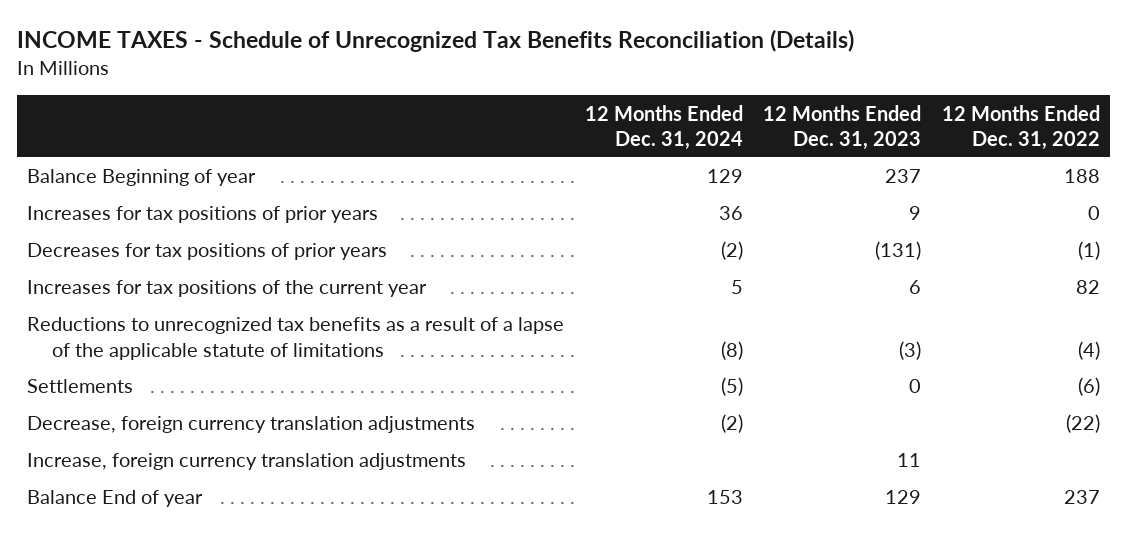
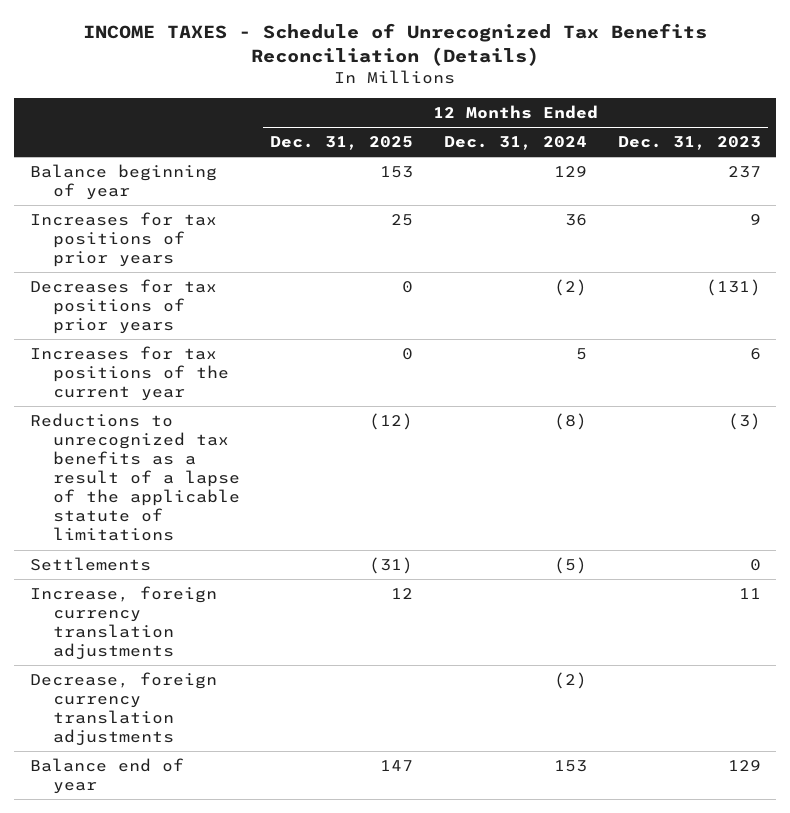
[941,104,1100,150] 12 Months Ended Dec. 31, 2022 -> none
none -> [270,136,414,151] Dec. 31, 2025
[27,169,257,187] Balance Beginning of year -> [29,163,217,201] Balance beginning of year
[27,416,476,434] Decrease, foreign currency translation adjustments -> [29,671,217,747] Decrease, foreign currency translation adjustments
[27,490,204,508] Balance End of year -> [29,757,184,795] Balance end of year

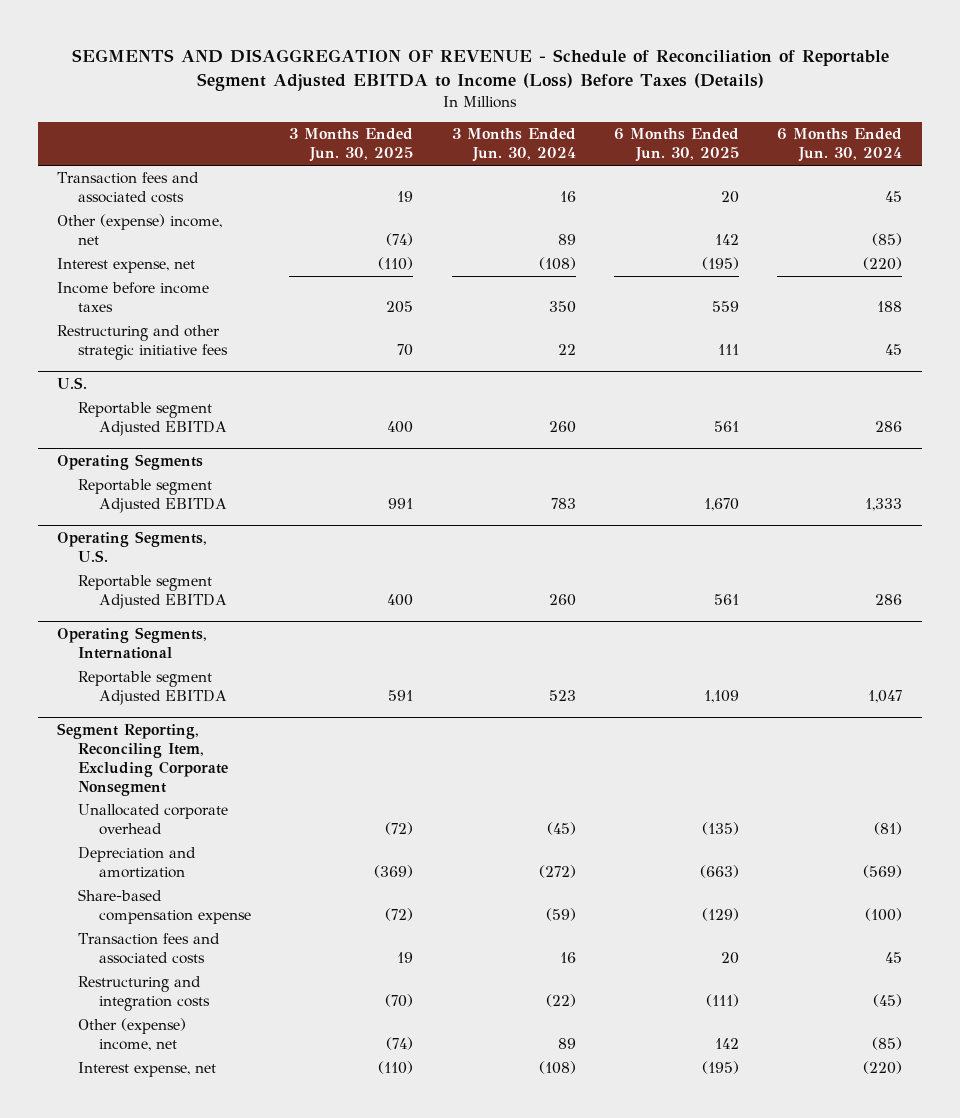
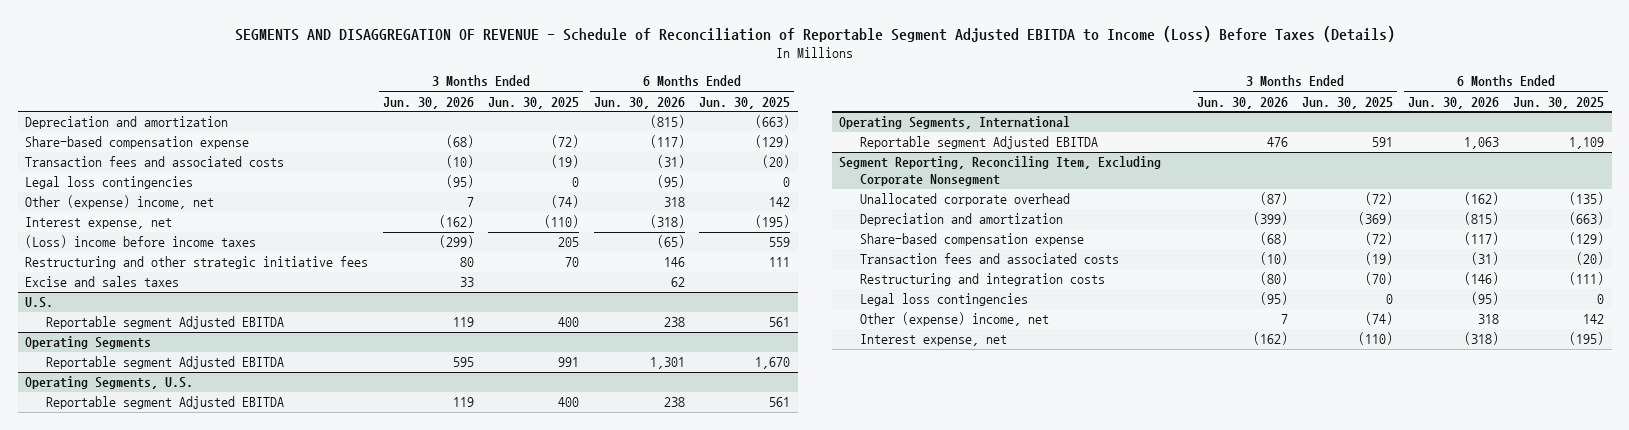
[451,128,576,163] 3 Months Ended Jun. 30, 2024 -> none
[777,128,903,163] 6 Months Ended Jun. 30, 2024 -> none
none -> [382,96,474,109] Jun. 30, 2026
none -> [593,96,685,109] Jun. 30, 2026
none -> [25,116,229,130] Depreciation and amortization
none -> [25,136,250,150] Share-based compensation expense
[397,191,414,203] 19 -> [551,155,580,169] (19)
[721,191,740,204] 20 -> [762,155,791,169] (20)
none -> [25,176,194,190] Legal loss contingencies
[57,282,210,313] Income before income taxes -> [25,235,257,249] (Loss) income before income taxes
none -> [25,276,180,288] Excise and sales taxes
[397,952,414,964] 19 -> [1365,252,1394,266] (19)
[721,952,740,965] 20 -> [1576,252,1605,266] (20)
none -> [859,293,1028,307] Legal loss contingencies

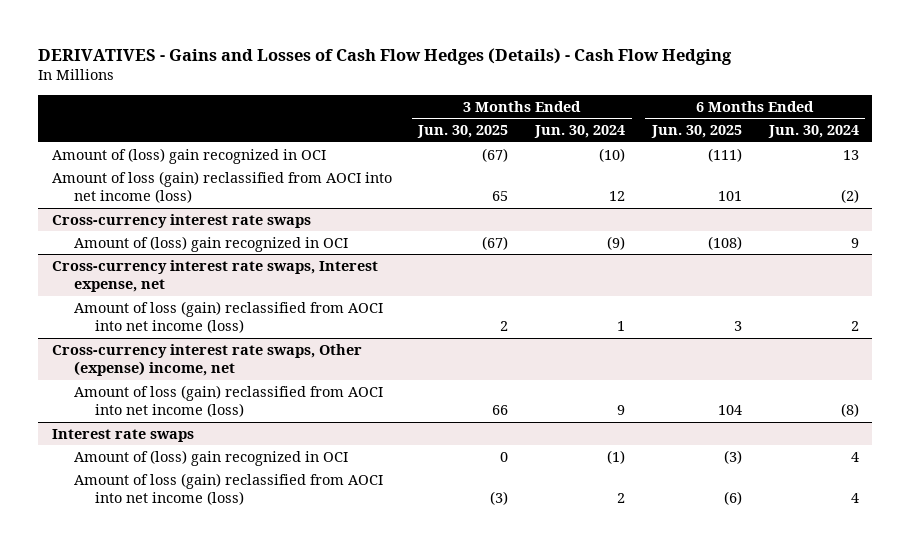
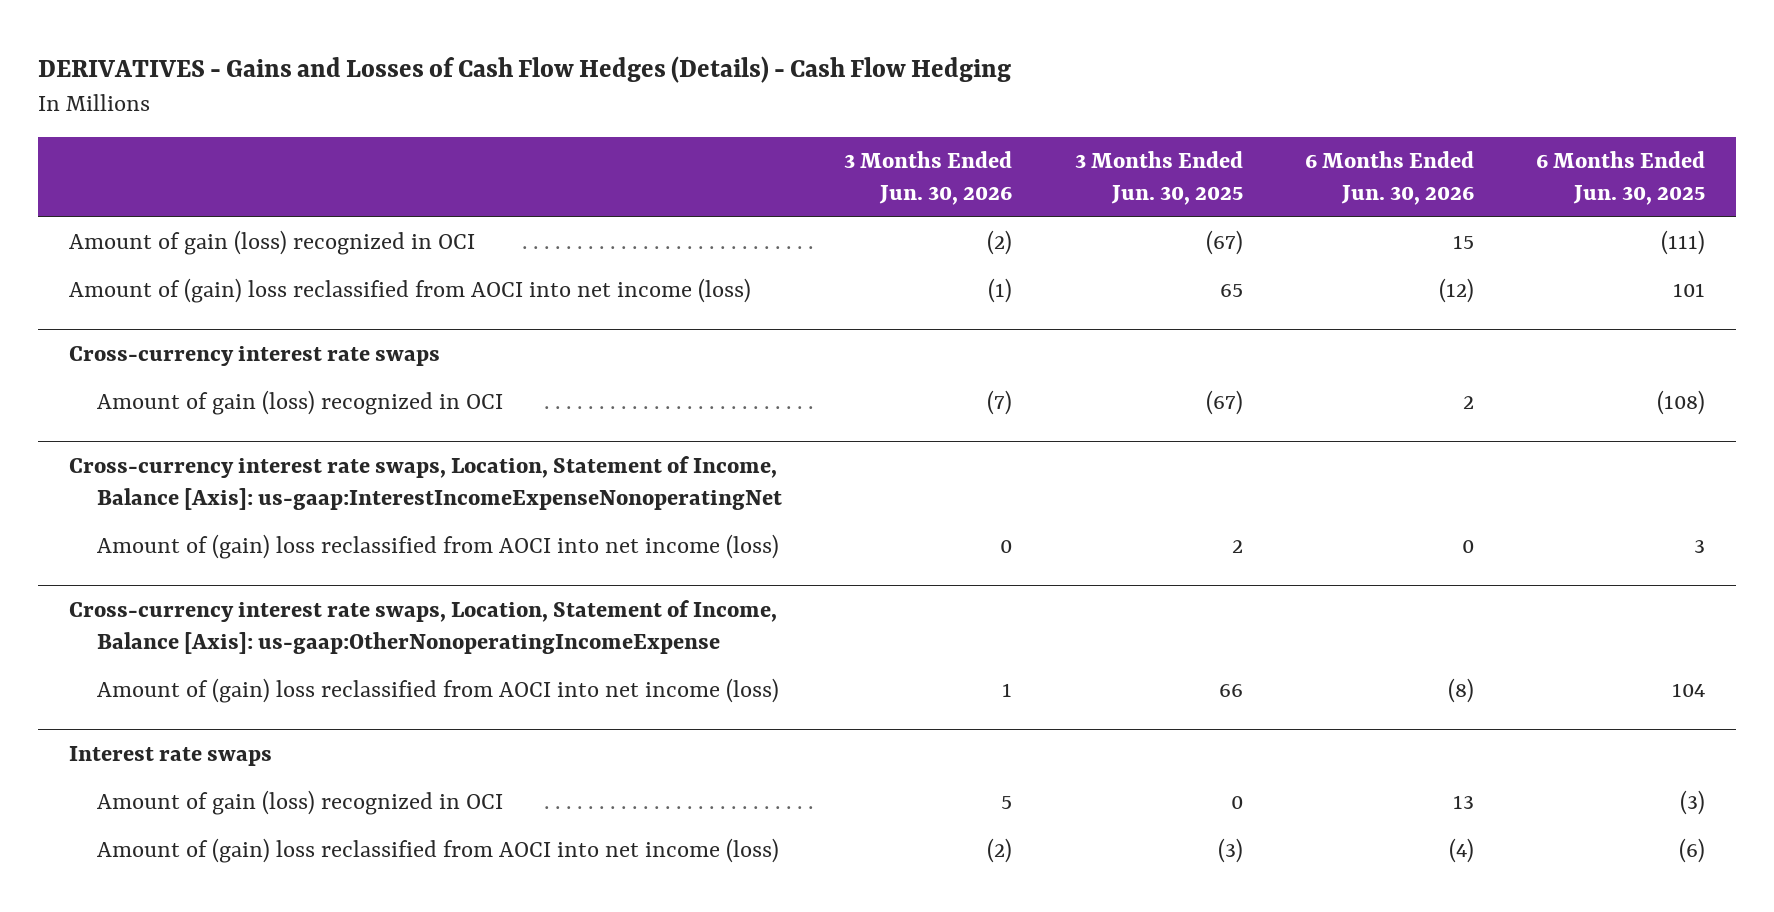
[534,125,626,139] Jun. 30, 2024 -> none
[767,125,859,139] Jun. 30, 2024 -> none
none -> [844,151,1013,205] 3 Months Ended Jun. 30, 2026
none -> [1304,151,1474,205] 6 Months Ended Jun. 30, 2026
[51,147,326,164] Amount of (loss) gain recognized in OCI -> [68,230,475,256] Amount of gain (loss) recognized in OCI
[51,170,392,203] Amount of loss (gain) reclassified from AOCI into net income (loss) -> [68,278,751,304] Amount of (gain) loss reclassified from AOCI into net income (loss)
[51,259,378,292] Cross-currency interest rate swaps, Interest expense, net -> none
[51,343,362,376] Cross-currency interest rate swaps, Other (expense) income, net -> none
[73,235,348,252] Amount of (loss) gain recognized in OCI -> [97,390,504,416] Amount of gain (loss) recognized in OCI
none -> [68,456,783,510] Cross-currency interest rate swaps, Location, Statement of Income, Balance [Axis]: us-gaap:InterestIncomeExpenseNonoperatingNet
[73,300,383,333] Amount of loss (gain) reclassified from AOCI into net income (loss) -> [97,534,780,560] Amount of (gain) loss reclassified from AOCI into net income (loss)
none -> [68,600,777,654] Cross-currency interest rate swaps, Location, Statement of Income, Balance [Axis]: us-gaap:OtherNonoperatingIncomeExpense
[73,384,383,417] Amount of loss (gain) reclassified from AOCI into net income (loss) -> [97,678,780,704] Amount of (gain) loss reclassified from AOCI into net income (loss)
[73,449,348,466] Amount of (loss) gain recognized in OCI -> [97,790,504,816] Amount of gain (loss) recognized in OCI
[73,472,383,505] Amount of loss (gain) reclassified from AOCI into net income (loss) -> [97,838,780,864] Amount of (gain) loss reclassified from AOCI into net income (loss)

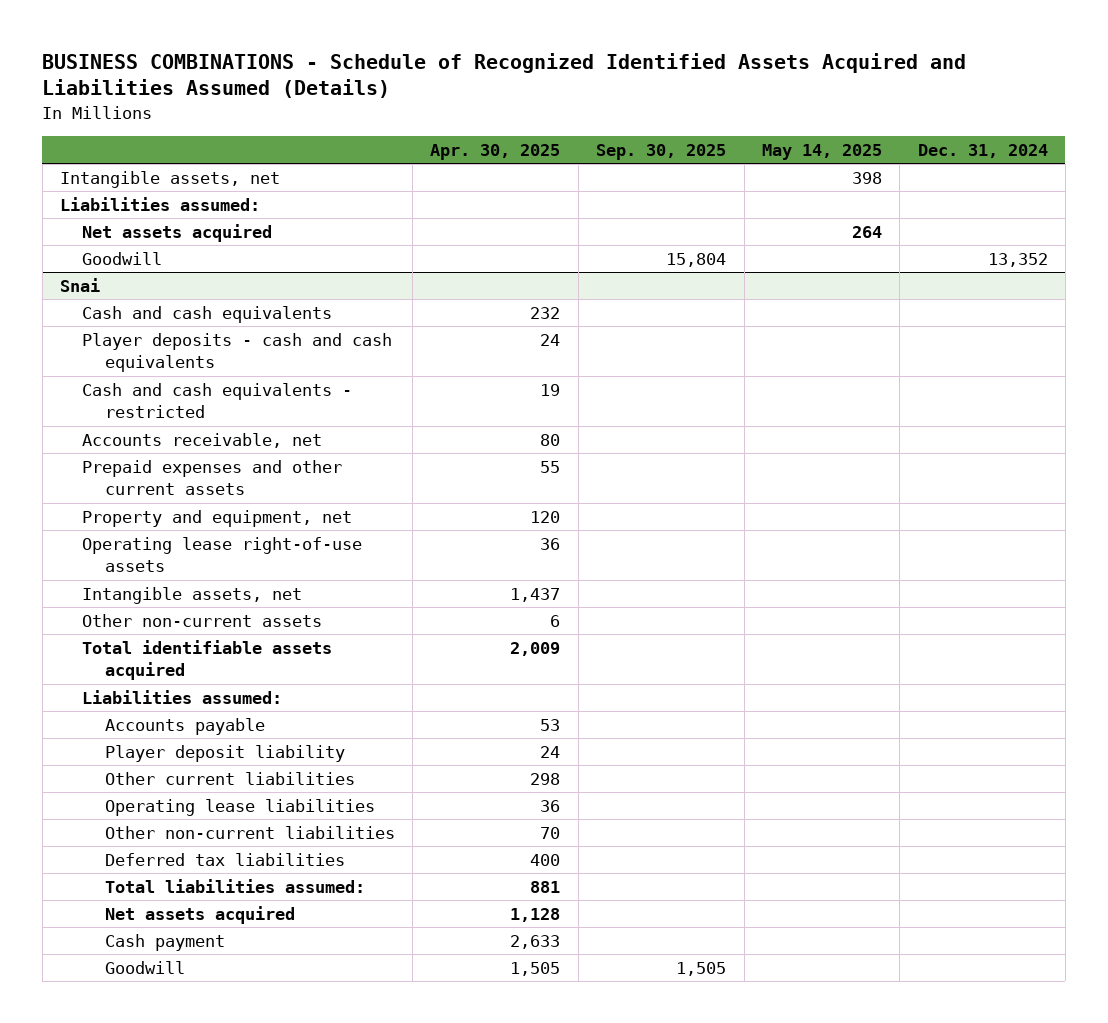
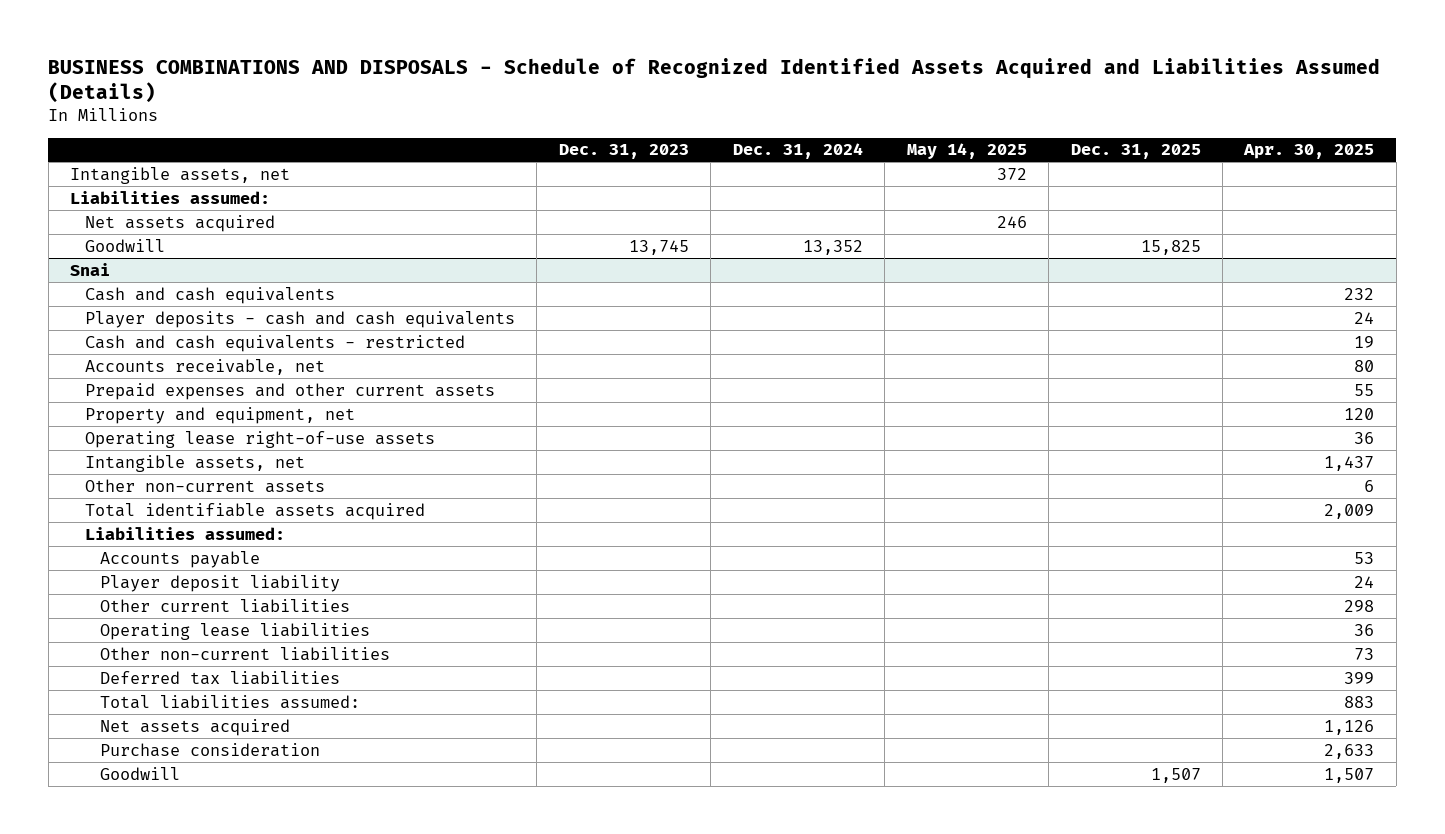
[42,52,967,99] BUSINESS COMBINATIONS - Schedule of Recognized Identified Assets Acquired and Liabilities Assumed (Details) -> [48,57,1381,104] BUSINESS COMBINATIONS AND DISPOSALS - Schedule of Recognized Identified Assets Acquired and Liabilities Assumed (Details)
[596,143,727,160] Sep. 30, 2025 -> none
none -> [558,144,689,160] Dec. 31, 2023
none -> [1070,144,1201,160] Dec. 31, 2025
[851,171,882,184] 398 -> [996,167,1027,180] 372
[851,225,882,238] 264 -> [996,215,1027,228] 246
[540,826,561,839] 70 -> [1354,647,1375,660] 73
[530,853,561,866] 400 -> [1344,671,1375,684] 399
[530,880,561,893] 881 -> [1344,695,1375,708] 883
[510,907,561,922] 1,128 -> [1324,719,1375,735] 1,126
[104,933,225,951] Cash payment -> [99,742,320,757] Purchase consideration
[510,961,561,976] 1,505 -> [1324,767,1375,783] 1,507

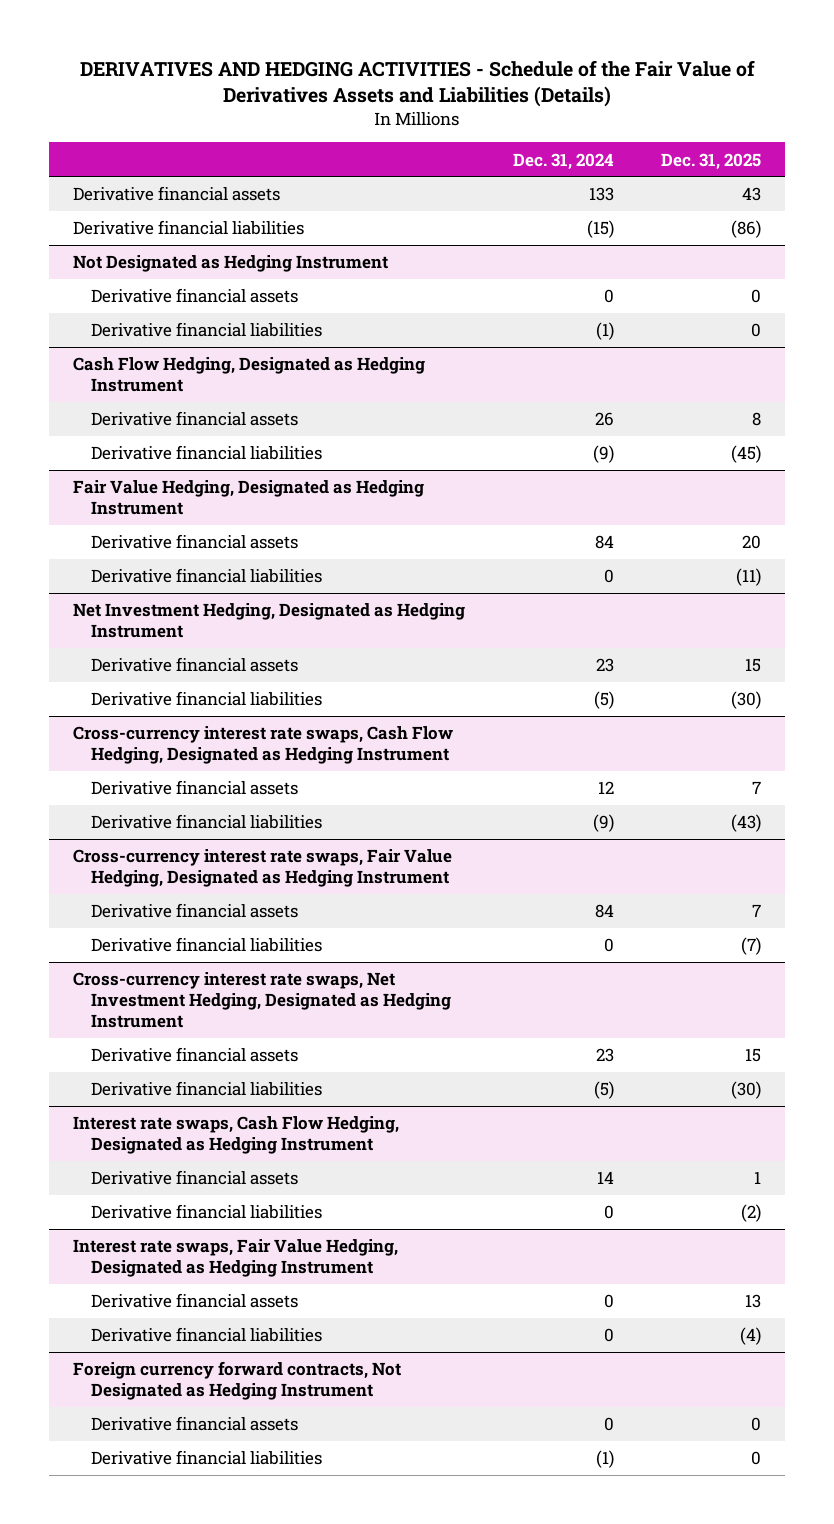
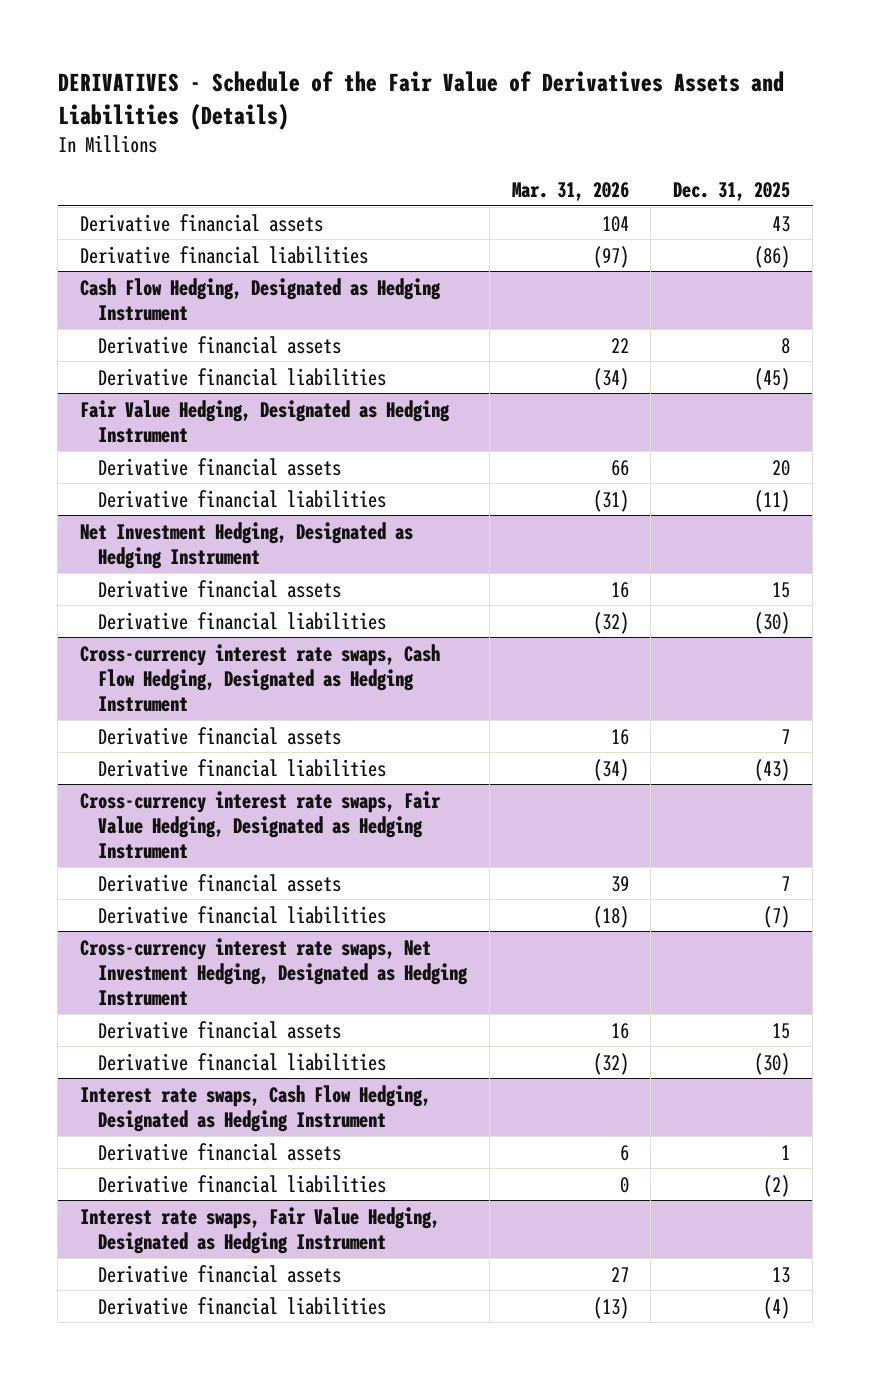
[80,59,756,108] DERIVATIVES AND HEDGING ACTIVITIES - Schedule of the Fair Value of Derivatives Assets and Liabilities (Details) -> [57,70,784,130] DERIVATIVES - Schedule of the Fair Value of Derivatives Assets and Liabilities (Details)
[512,152,614,170] Dec. 31, 2024 -> none
none -> [511,182,629,202] Mar. 31, 2026
[72,255,388,273] Not Designated as Hedging Instrument -> none
[90,288,298,304] Derivative financial assets -> none
[90,322,322,338] Derivative financial liabilities -> none
[72,1361,401,1401] Foreign currency forward contracts, Not Designated as Hedging Instrument -> none
[90,1416,298,1432] Derivative financial assets -> none
[90,1450,322,1466] Derivative financial liabilities -> none

